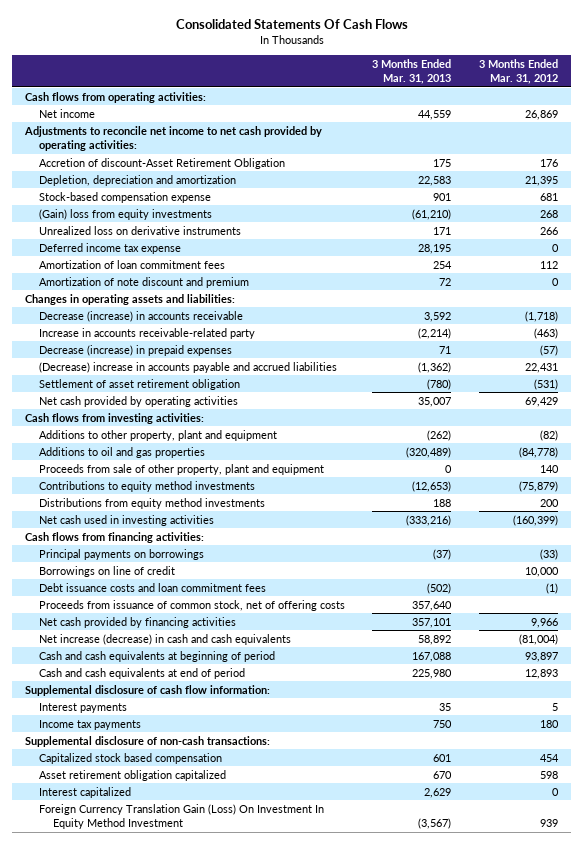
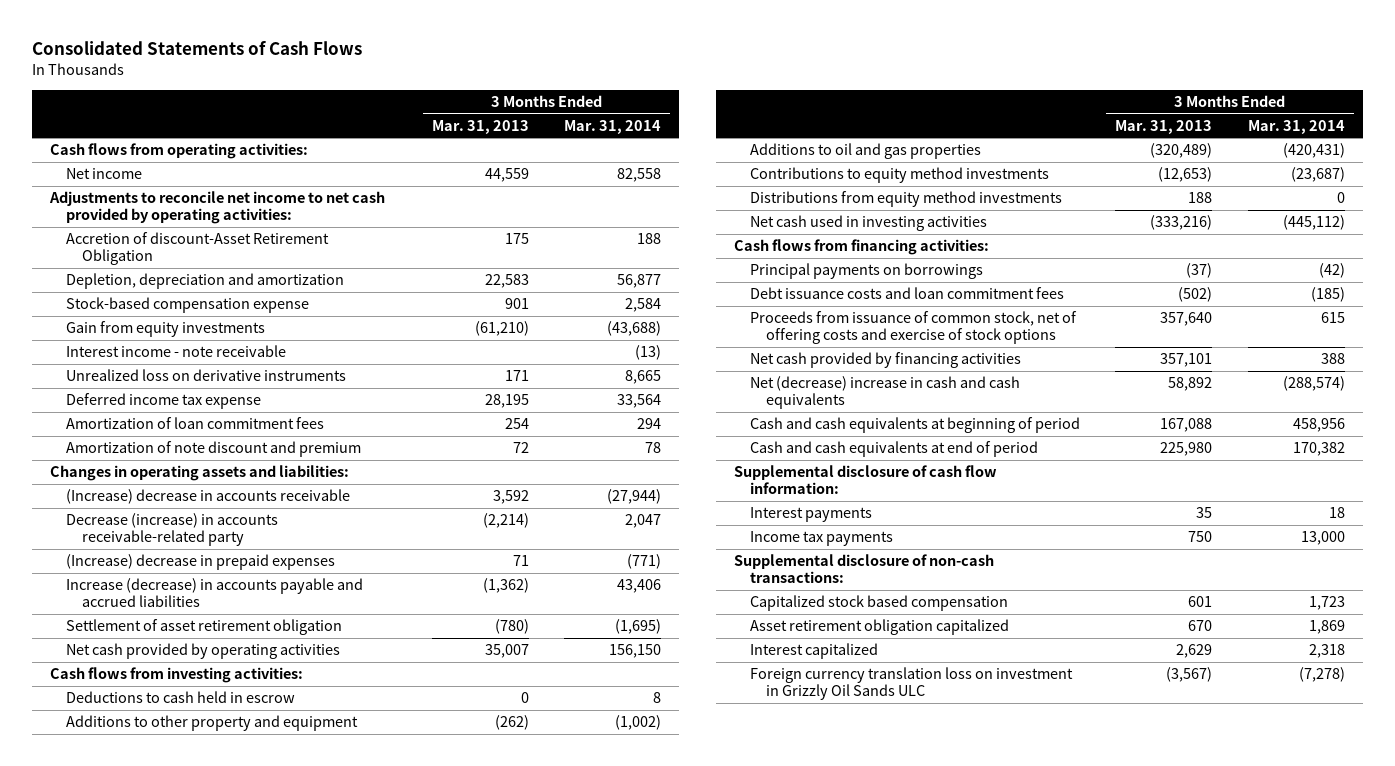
[175,18,408,29] Consolidated Statements Of Cash Flows -> [32,41,363,56] Consolidated Statements of Cash Flows
[478,58,558,85] 3 Months Ended Mar. 31, 2012 -> none
none -> [564,119,662,134] Mar. 31, 2014
[38,208,212,220] (Gain) loss from equity investments -> [66,321,266,338] Gain from equity investments
none -> [66,345,287,358] Interest income - note receivable
[38,310,243,322] Decrease (increase) in accounts receivable -> [66,489,351,505] (Increase) decrease in accounts receivable
[38,327,255,339] Increase in accounts receivable-related party -> [66,513,279,547] Decrease (increase) in accounts receivable-related party
[38,344,232,356] Decrease (increase) in prepaid expenses -> [66,554,336,571] (Increase) decrease in prepaid expenses
[38,361,337,373] (Decrease) increase in accounts payable and accrued liabilities -> [66,578,364,608] Increase (decrease) in accounts payable and accrued liabilities
none -> [66,691,296,704] Deductions to cash held in escrow
[38,429,277,441] Additions to other property, plant and equipment -> [66,715,359,732] Additions to other property and equipment
[38,463,324,475] Proceeds from sale of other property, plant and equipment -> none
[38,565,175,577] Borrowings on line of credit -> none
[38,599,345,611] Proceeds from issuance of common stock, net of offering costs -> [749,311,1077,345] Proceeds from issuance of common stock, net of offering costs and exercise of stock options
[38,633,291,645] Net increase (decrease) in cash and cash equivalents -> [749,376,1020,410] Net (decrease) increase in cash and cash equivalents
[38,803,324,830] Foreign Currency Translation Gain (Loss) On Investment In Equity Method Investment -> [749,667,1073,701] Foreign currency translation loss on investment in Grizzly Oil Sands ULC

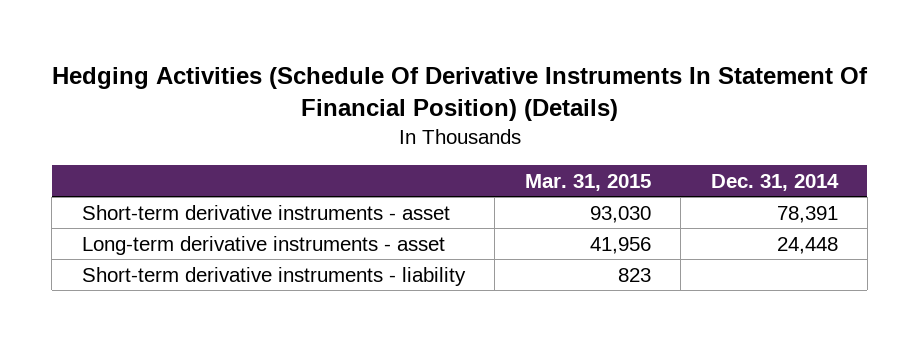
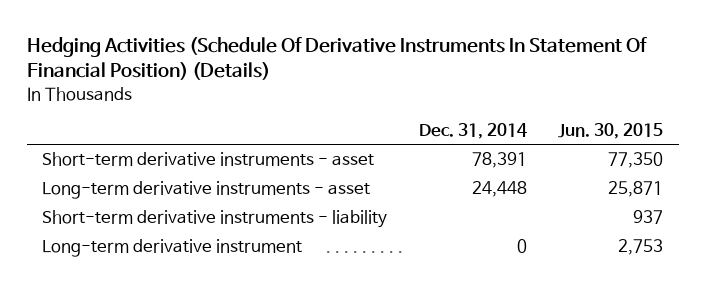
[524,173,651,191] Mar. 31, 2015 -> none
none -> [558,123,664,140] Jun. 30, 2015
none -> [42,239,303,258] Long-term derivative instrument

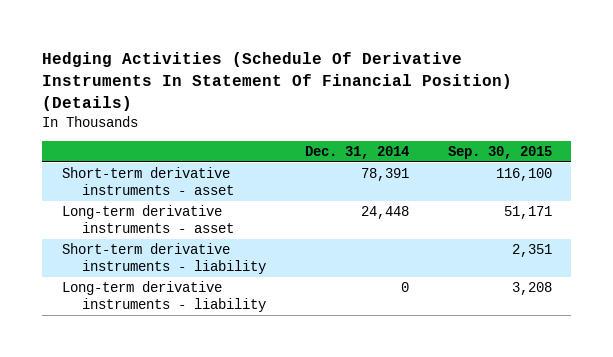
[558,123,664,140] Jun. 30, 2015 -> none
none -> [447,146,552,160] Sep. 30, 2015
[42,239,303,258] Long-term derivative instrument -> [61,281,266,313] Long-term derivative instruments - liability

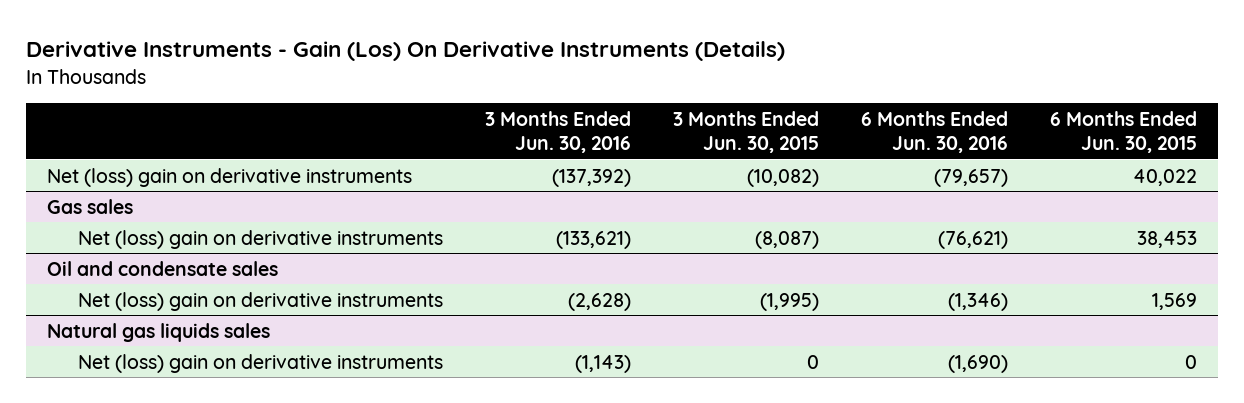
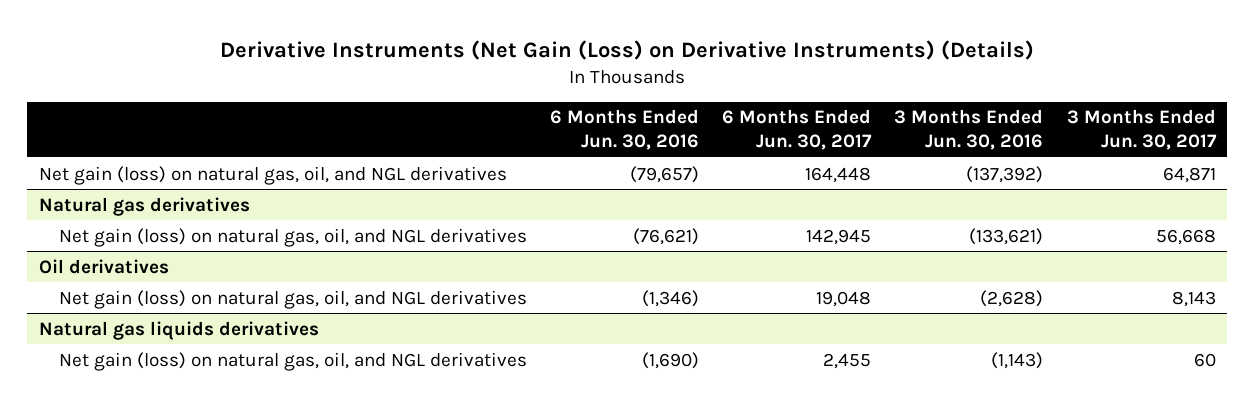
[26,40,786,61] Derivative Instruments - Gain (Los) On Derivative Instruments (Details) -> [220,39,1035,60] Derivative Instruments (Net Gain (Loss) on Derivative Instruments) (Details)
[672,111,819,154] 3 Months Ended Jun. 30, 2015 -> none
[1049,111,1197,154] 6 Months Ended Jun. 30, 2015 -> none
none -> [722,109,873,151] 6 Months Ended Jun. 30, 2017
none -> [1066,109,1217,151] 3 Months Ended Jun. 30, 2017
[47,167,413,187] Net (loss) gain on derivative instruments -> [38,165,507,185] Net gain (loss) on natural gas, oil, and NGL derivatives
[47,198,134,214] Gas sales -> [38,196,250,216] Natural gas derivatives
[78,229,444,249] Net (loss) gain on derivative instruments -> [59,227,528,247] Net gain (loss) on natural gas, oil, and NGL derivatives
[47,260,279,276] Oil and condensate sales -> [38,258,169,274] Oil derivatives
[78,291,444,311] Net (loss) gain on derivative instruments -> [59,289,528,309] Net gain (loss) on natural gas, oil, and NGL derivatives
[47,322,271,342] Natural gas liquids sales -> [38,320,319,340] Natural gas liquids derivatives
[78,353,444,373] Net (loss) gain on derivative instruments -> [59,351,528,371] Net gain (loss) on natural gas, oil, and NGL derivatives

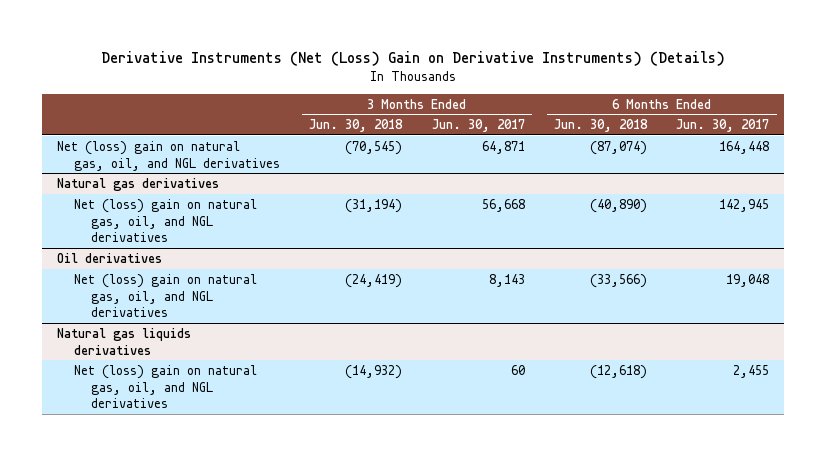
[220,39,1035,60] Derivative Instruments (Net Gain (Loss) on Derivative Instruments) (Details) -> [101,50,726,66] Derivative Instruments (Net (Loss) Gain on Derivative Instruments) (Details)
[550,109,700,151] 6 Months Ended Jun. 30, 2016 -> none
[894,109,1044,151] 3 Months Ended Jun. 30, 2016 -> none
none -> [309,119,404,133] Jun. 30, 2018
none -> [553,119,648,133] Jun. 30, 2018
[38,165,507,185] Net gain (loss) on natural gas, oil, and NGL derivatives -> [56,140,281,171] Net (loss) gain on natural gas, oil, and NGL derivatives
[59,227,528,247] Net gain (loss) on natural gas, oil, and NGL derivatives -> [74,198,258,243] Net (loss) gain on natural gas, oil, and NGL derivatives
[59,289,528,309] Net gain (loss) on natural gas, oil, and NGL derivatives -> [74,273,258,318] Net (loss) gain on natural gas, oil, and NGL derivatives
[59,351,528,371] Net gain (loss) on natural gas, oil, and NGL derivatives -> [74,364,258,409] Net (loss) gain on natural gas, oil, and NGL derivatives

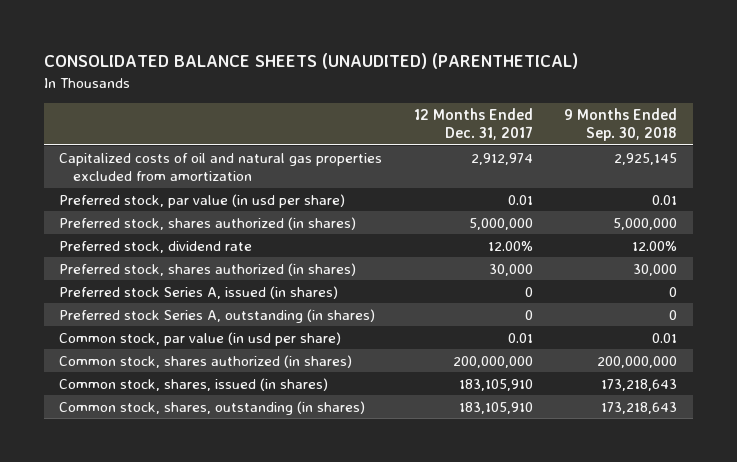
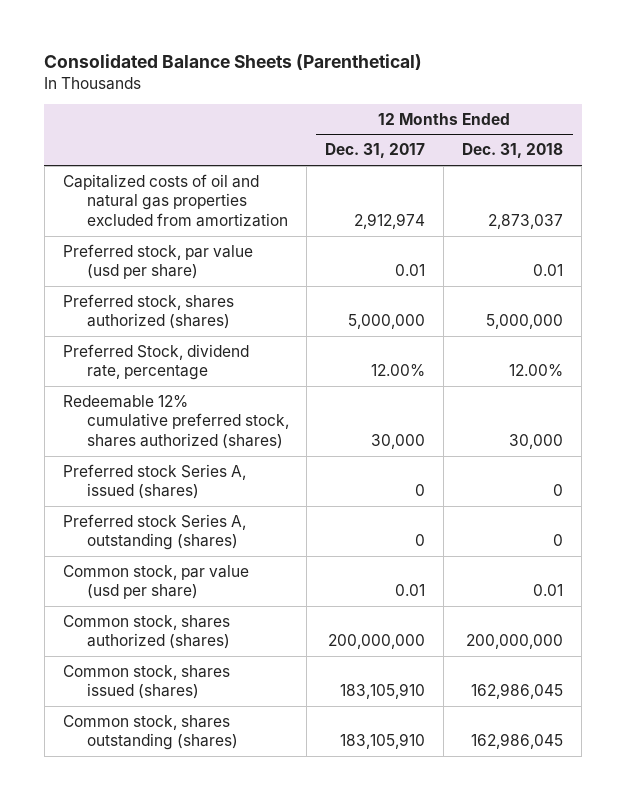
[43,53,578,70] CONSOLIDATED BALANCE SHEETS (UNAUDITED) (PARENTHETICAL) -> [44,54,423,71] Consolidated Balance Sheets (Parenthetical)
[564,107,678,142] 9 Months Ended Sep. 30, 2018 -> none
none -> [462,143,564,159] Dec. 31, 2018
[59,193,346,208] Preferred stock, par value (in usd per share) -> [62,243,253,280] Preferred stock, par value (usd per share)
[59,216,357,230] Preferred stock, shares authorized (in shares) -> [62,293,234,330] Preferred stock, shares authorized (shares)
[59,240,253,253] Preferred stock, dividend rate -> [62,343,249,381] Preferred Stock, dividend rate, percentage
[59,262,357,276] Preferred stock, shares authorized (in shares) -> [62,394,289,450] Redeemable 12% cumulative preferred stock, shares authorized (shares)
[59,285,339,299] Preferred stock Series A, issued (in shares) -> [62,463,246,500] Preferred stock Series A, issued (shares)
[59,308,376,323] Preferred stock Series A, outstanding (in shares) -> [62,513,246,551] Preferred stock Series A, outstanding (shares)
[59,331,342,346] Common stock, par value (in usd per share) -> [62,564,249,600] Common stock, par value (usd per share)
[59,354,353,368] Common stock, shares authorized (in shares) -> [62,614,230,650] Common stock, shares authorized (shares)
[59,377,329,391] Common stock, shares, issued (in shares) -> [62,664,230,700] Common stock, shares issued (shares)
[59,400,366,415] Common stock, shares, outstanding (in shares) -> [62,714,238,751] Common stock, shares outstanding (shares)

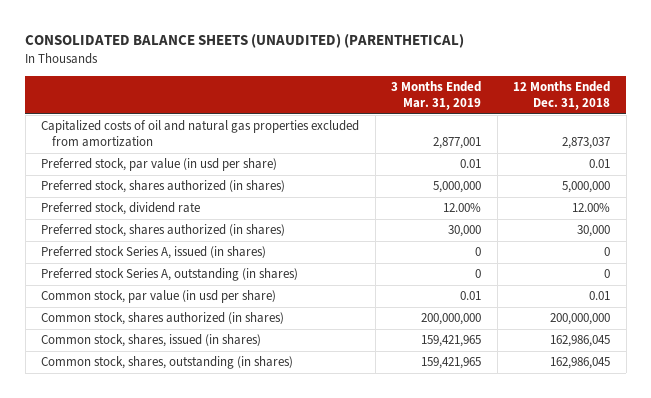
[44,54,423,71] Consolidated Balance Sheets (Parenthetical) -> [25,34,465,49] CONSOLIDATED BALANCE SHEETS (UNAUDITED) (PARENTHETICAL)
[325,143,426,159] Dec. 31, 2017 -> none
none -> [391,80,482,110] 3 Months Ended Mar. 31, 2019
[62,243,253,280] Preferred stock, par value (usd per share) -> [41,158,278,172] Preferred stock, par value (in usd per share)
[62,293,234,330] Preferred stock, shares authorized (shares) -> [41,180,286,194] Preferred stock, shares authorized (in shares)
[62,343,249,381] Preferred Stock, dividend rate, percentage -> [41,202,201,216] Preferred stock, dividend rate
[62,394,289,450] Redeemable 12% cumulative preferred stock, shares authorized (shares) -> [41,224,286,238] Preferred stock, shares authorized (in shares)
[62,463,246,500] Preferred stock Series A, issued (shares) -> [41,246,267,260] Preferred stock Series A, issued (in shares)
[62,513,246,551] Preferred stock Series A, outstanding (shares) -> [41,268,299,282] Preferred stock Series A, outstanding (in shares)
[62,564,249,600] Common stock, par value (usd per share) -> [41,290,277,304] Common stock, par value (in usd per share)
[62,614,230,650] Common stock, shares authorized (shares) -> [41,312,285,326] Common stock, shares authorized (in shares)
[62,664,230,700] Common stock, shares issued (shares) -> [41,334,262,348] Common stock, shares, issued (in shares)
[62,714,238,751] Common stock, shares outstanding (shares) -> [41,356,294,370] Common stock, shares, outstanding (in shares)

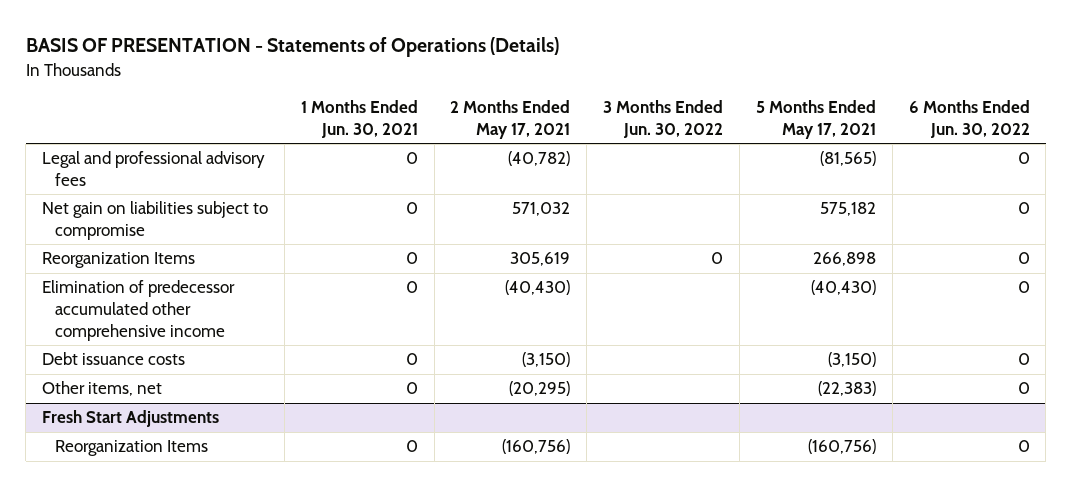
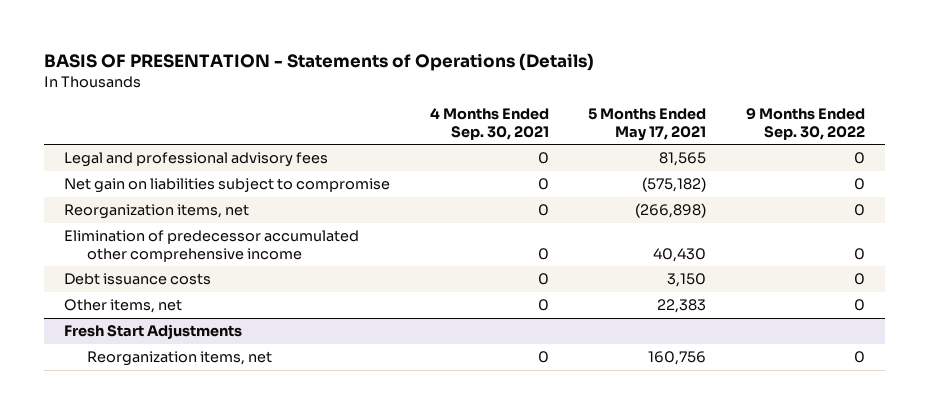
[300,100,418,138] 1 Months Ended Jun. 30, 2021 -> none
[450,100,571,139] 2 Months Ended May 17, 2021 -> none
[603,100,724,138] 3 Months Ended Jun. 30, 2022 -> none
[908,100,1030,138] 6 Months Ended Jun. 30, 2022 -> none
none -> [429,108,549,140] 4 Months Ended Sep. 30, 2021
none -> [746,108,866,140] 9 Months Ended Sep. 30, 2022
[819,151,876,167] (81,565) -> [659,152,707,167] 81,565
[819,202,876,217] 575,182 -> [642,177,707,193] (575,182)
[42,252,196,269] Reorganization Items -> [64,204,250,220] Reorganization items, net
[812,252,876,267] 266,898 -> [635,203,707,219] (266,898)
[810,280,876,296] (40,430) -> [653,247,707,262] 40,430
[827,352,876,368] (3,150) -> [667,273,707,288] 3,150
[817,381,876,397] (22,383) -> [657,299,707,314] 22,383
[55,440,209,457] Reorganization Items -> [86,351,272,367] Reorganization items, net
[807,439,876,455] (160,756) -> [648,351,707,366] 160,756

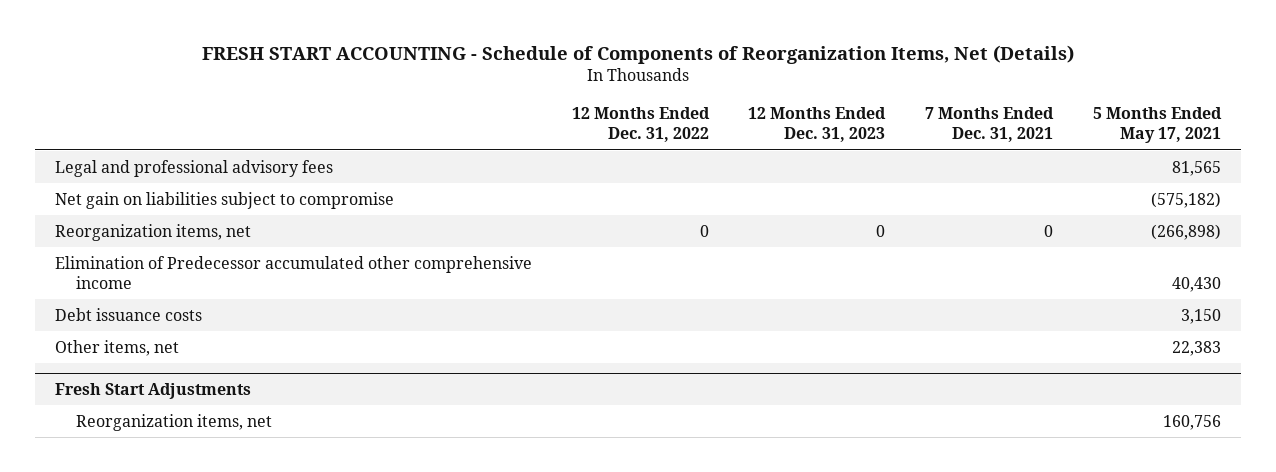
[44,52,595,71] BASIS OF PRESENTATION - Statements of Operations (Details) -> [201,44,1074,64] FRESH START ACCOUNTING - Schedule of Components of Reorganization Items, Net (Details)
[429,108,549,140] 4 Months Ended Sep. 30, 2021 -> none
[746,108,866,140] 9 Months Ended Sep. 30, 2022 -> none
none -> [571,107,710,143] 12 Months Ended Dec. 31, 2022
none -> [748,107,887,143] 12 Months Ended Dec. 31, 2023
none -> [925,107,1055,143] 7 Months Ended Dec. 31, 2021
[64,230,360,262] Elimination of predecessor accumulated other comprehensive income -> [54,255,532,289] Elimination of Predecessor accumulated other comprehensive income

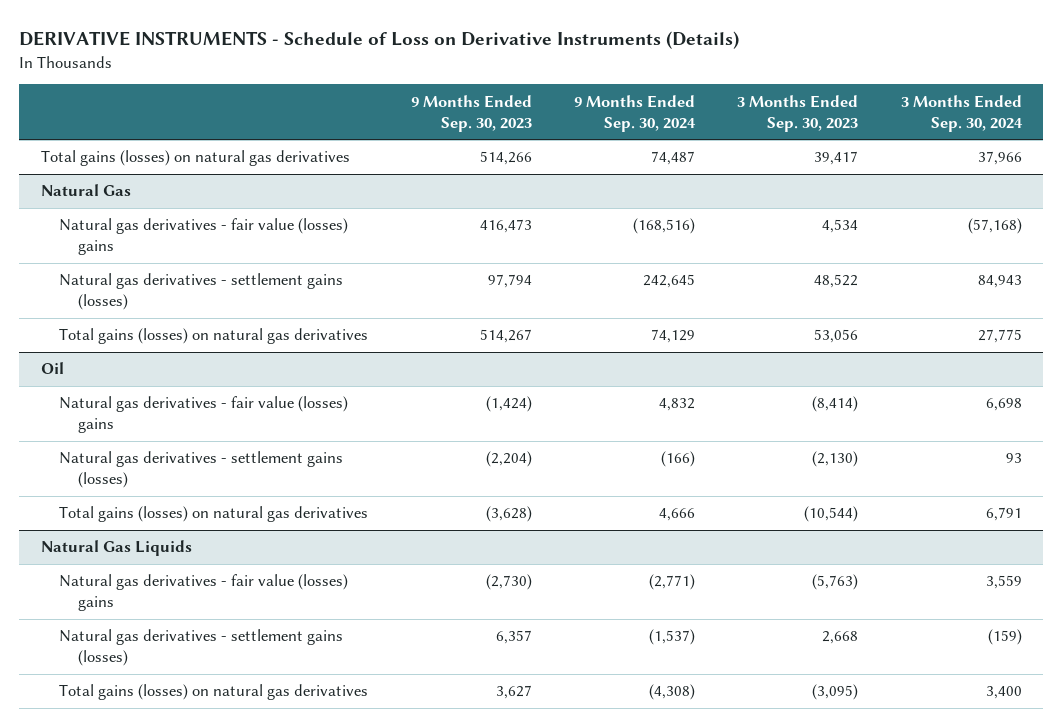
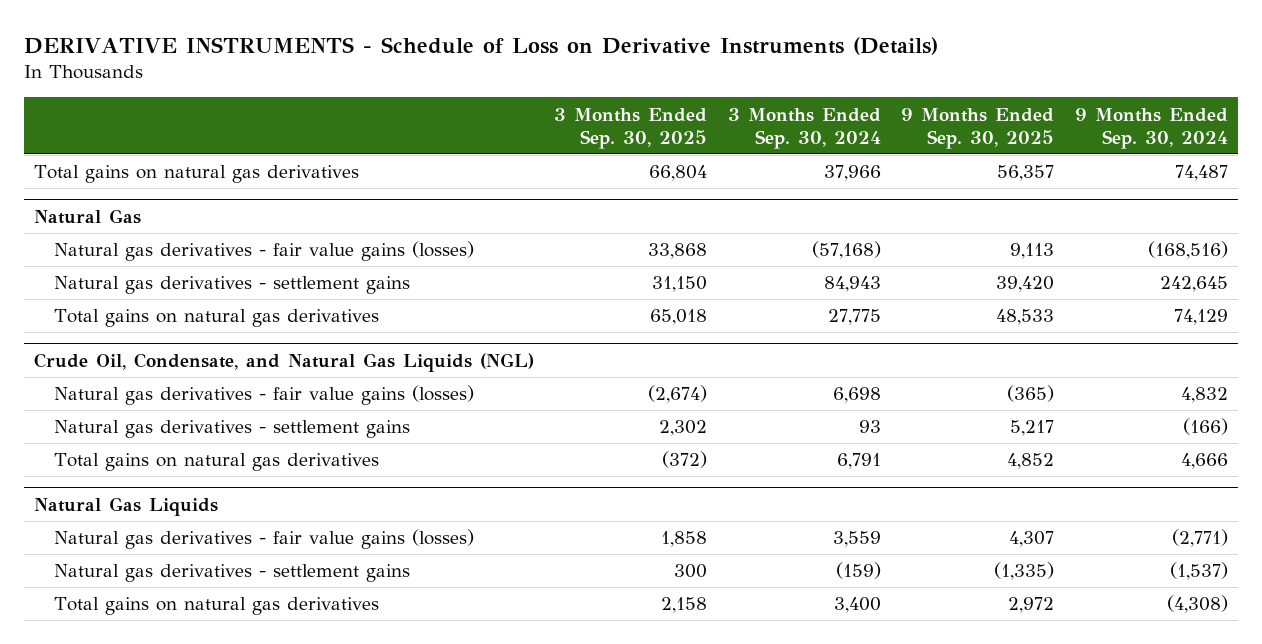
[410,94,532,132] 9 Months Ended Sep. 30, 2023 -> none
[737,94,859,132] 3 Months Ended Sep. 30, 2023 -> none
none -> [554,107,708,149] 3 Months Ended Sep. 30, 2025
none -> [901,107,1055,149] 9 Months Ended Sep. 30, 2025
[40,150,350,167] Total gains (losses) on natural gas derivatives -> [33,165,359,184] Total gains on natural gas derivatives
[59,218,349,256] Natural gas derivatives - fair value (losses) gains -> [53,241,474,262] Natural gas derivatives - fair value gains (losses)
[59,273,344,311] Natural gas derivatives - settlement gains (losses) -> [53,276,410,295] Natural gas derivatives - settlement gains
[59,328,369,345] Total gains (losses) on natural gas derivatives -> [53,309,379,328] Total gains on natural gas derivatives
[40,362,64,375] Oil -> [33,352,534,372] Crude Oil, Condensate, and Natural Gas Liquids (NGL)
[59,396,349,434] Natural gas derivatives - fair value (losses) gains -> [53,385,474,406] Natural gas derivatives - fair value gains (losses)
[59,451,344,489] Natural gas derivatives - settlement gains (losses) -> [53,420,410,439] Natural gas derivatives - settlement gains
[59,506,369,523] Total gains (losses) on natural gas derivatives -> [53,453,379,472] Total gains on natural gas derivatives
[59,574,349,612] Natural gas derivatives - fair value (losses) gains -> [53,529,474,550] Natural gas derivatives - fair value gains (losses)
[59,629,344,667] Natural gas derivatives - settlement gains (losses) -> [53,564,410,583] Natural gas derivatives - settlement gains
[59,684,369,701] Total gains (losses) on natural gas derivatives -> [53,597,379,616] Total gains on natural gas derivatives

